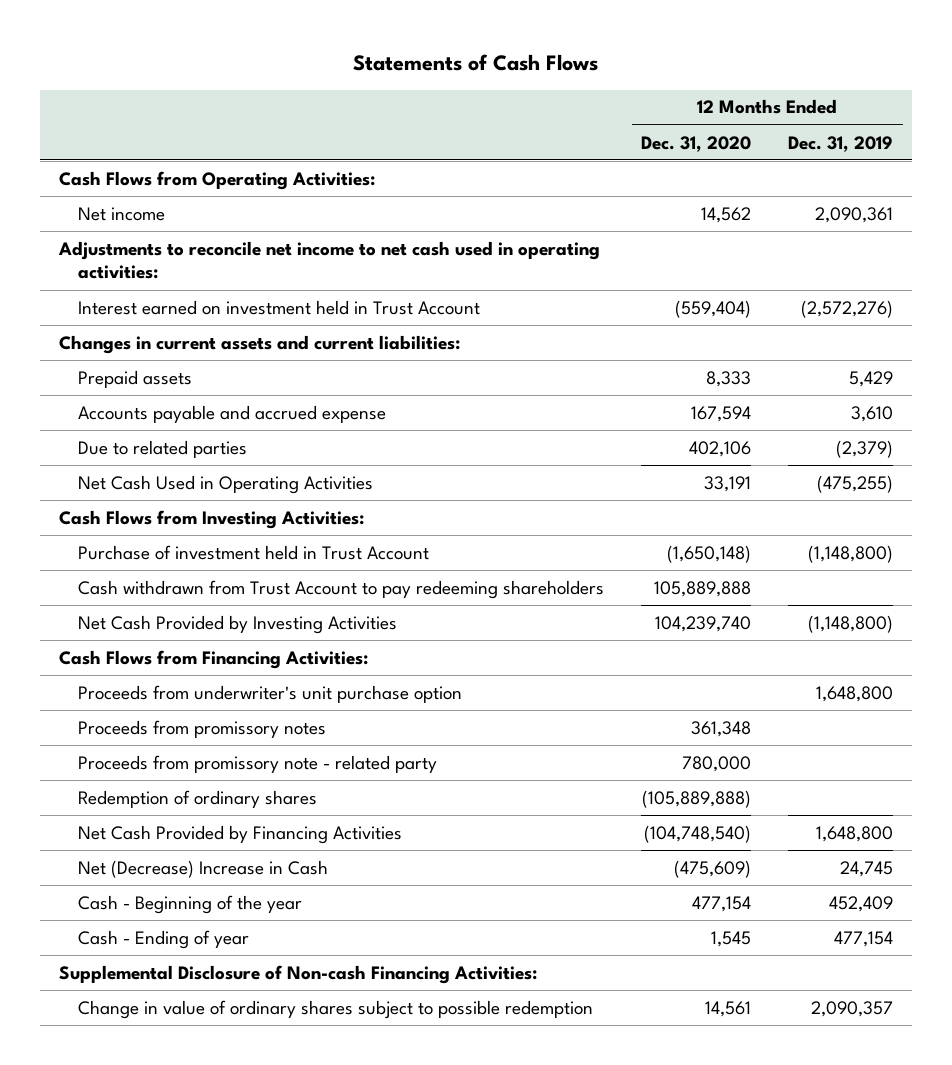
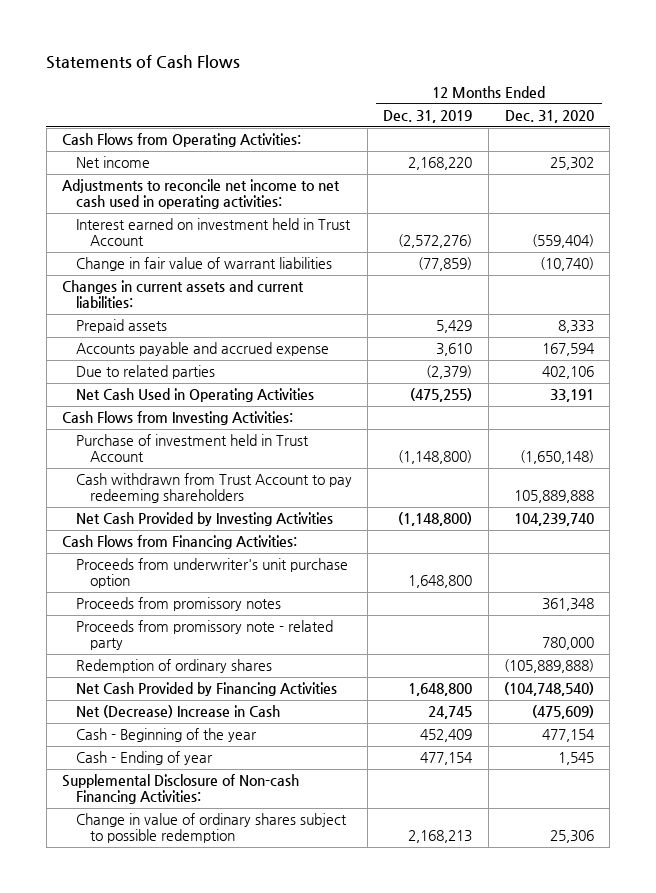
[701,206,752,223] 14,562 -> [550,157,595,171] 25,302
[815,206,894,223] 2,090,361 -> [408,157,473,171] 2,168,220
none -> [75,257,332,272] Change in fair value of warrant liabilities
[705,1000,752,1017] 14,561 -> [550,829,595,843] 25,306
[811,1000,894,1017] 2,090,357 -> [408,829,473,843] 2,168,213

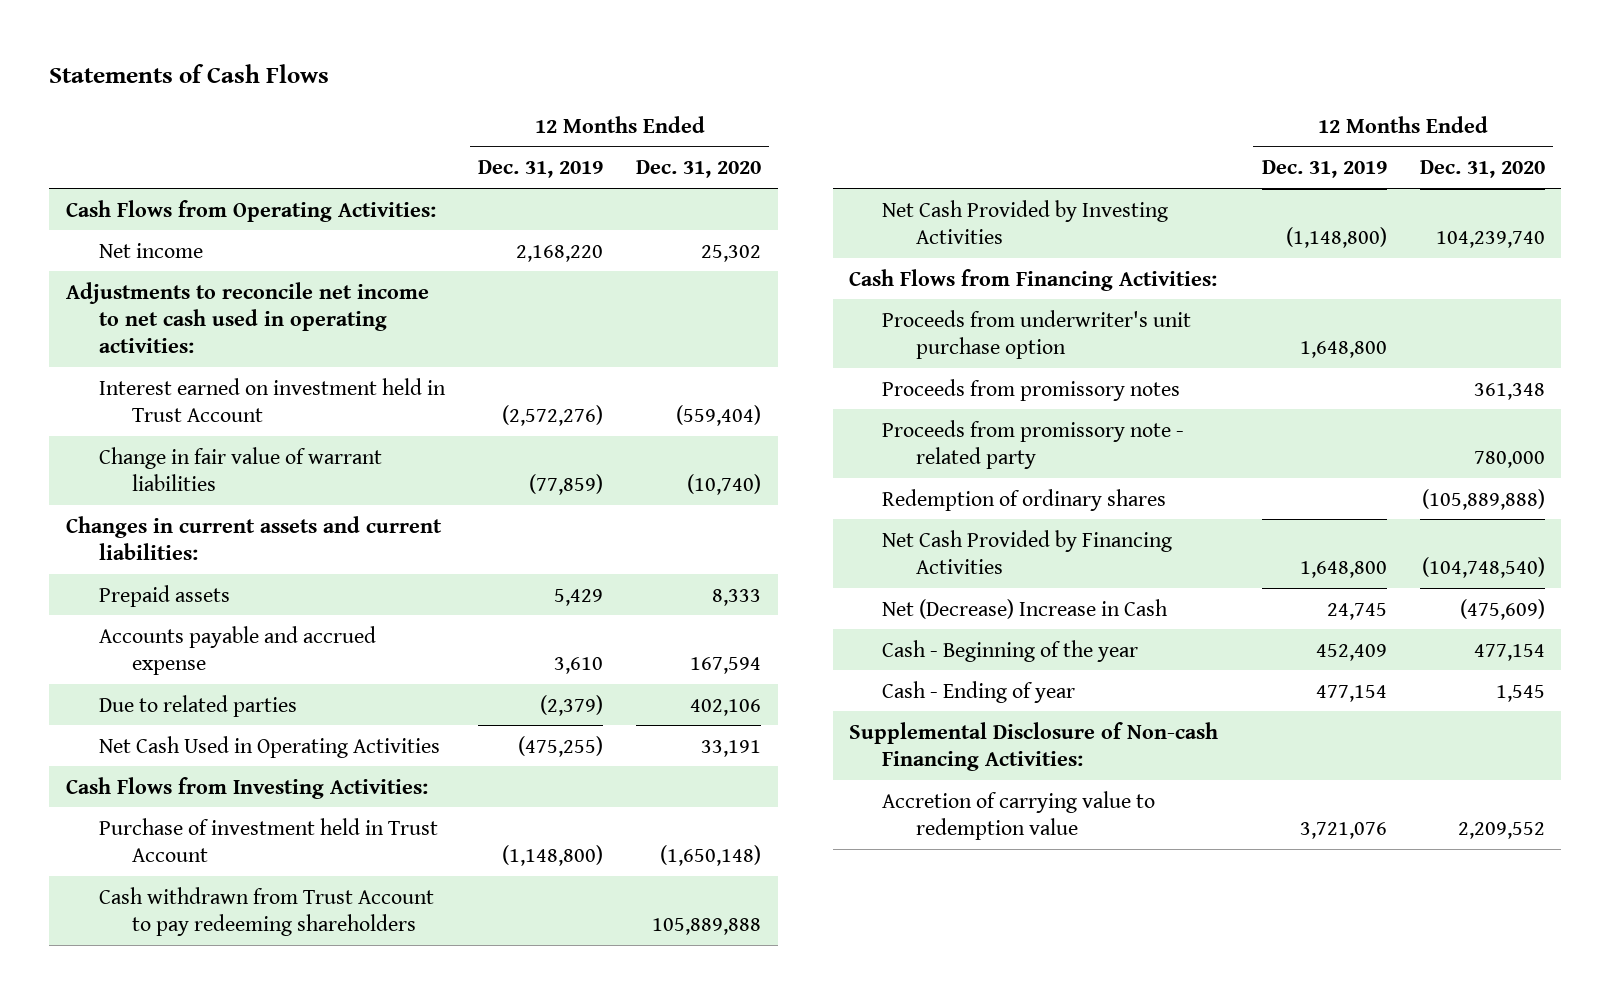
[75,813,347,843] Change in value of ordinary shares subject to possible redemption -> none
none -> [882,790,1156,840] Accretion of carrying value to redemption value

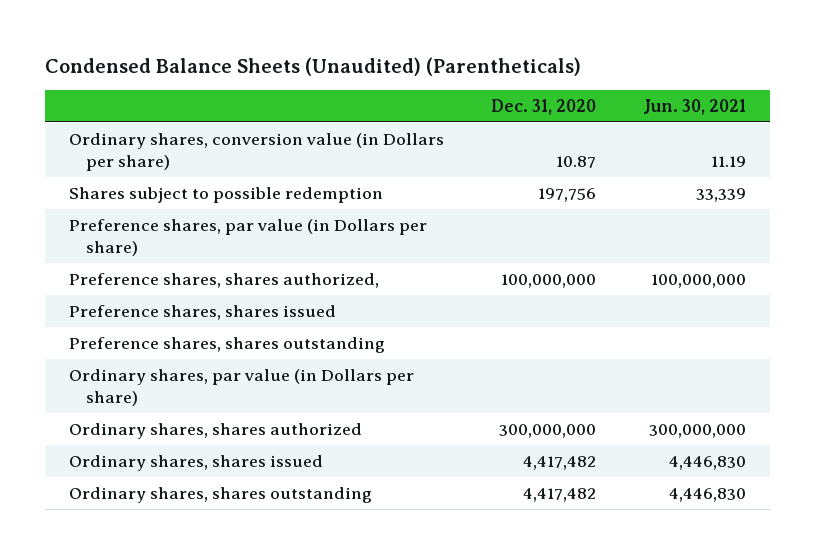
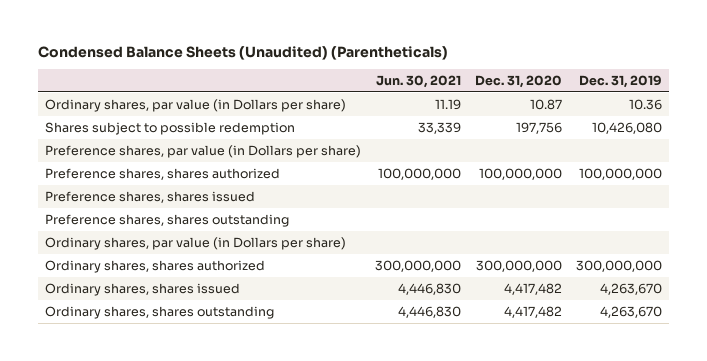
none -> [579,75,663,89] Dec. 31, 2019
[68,132,444,172] Ordinary shares, conversion value (in Dollars per share) -> [44,98,346,112] Ordinary shares, par value (in Dollars per share)
[68,272,379,288] Preference shares, shares authorized, -> [44,167,280,180] Preference shares, shares authorized

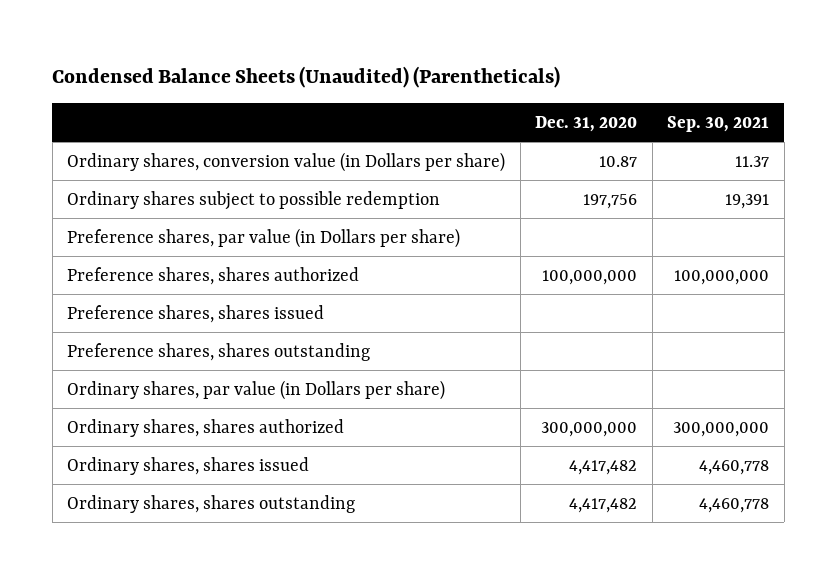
[375,75,461,89] Jun. 30, 2021 -> none
[579,75,663,89] Dec. 31, 2019 -> none
none -> [667,115,770,132] Sep. 30, 2021
[44,98,346,112] Ordinary shares, par value (in Dollars per share) -> [67,151,506,172] Ordinary shares, conversion value (in Dollars per share)
[44,121,295,135] Shares subject to possible redemption -> [67,190,441,210] Ordinary shares subject to possible redemption

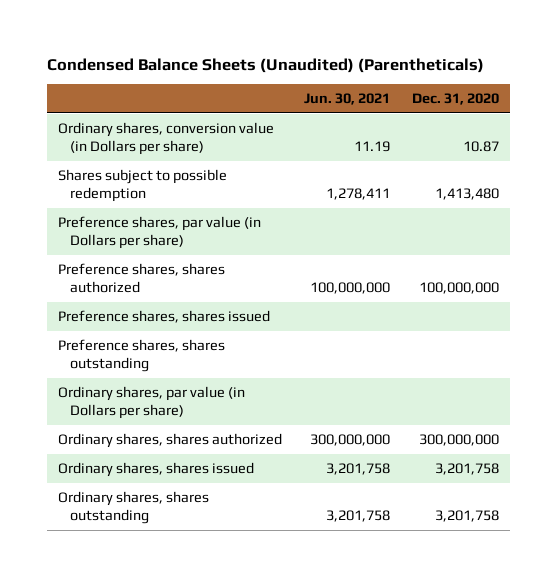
[667,115,770,132] Sep. 30, 2021 -> none
none -> [304,93,391,106] Jun. 30, 2021
[67,190,441,210] Ordinary shares subject to possible redemption -> [58,168,228,202] Shares subject to possible redemption
[583,193,638,209] 197,756 -> [434,187,499,200] 1,413,480
[569,459,638,475] 4,417,482 -> [434,462,499,475] 3,201,758
[569,497,638,513] 4,417,482 -> [434,509,499,522] 3,201,758

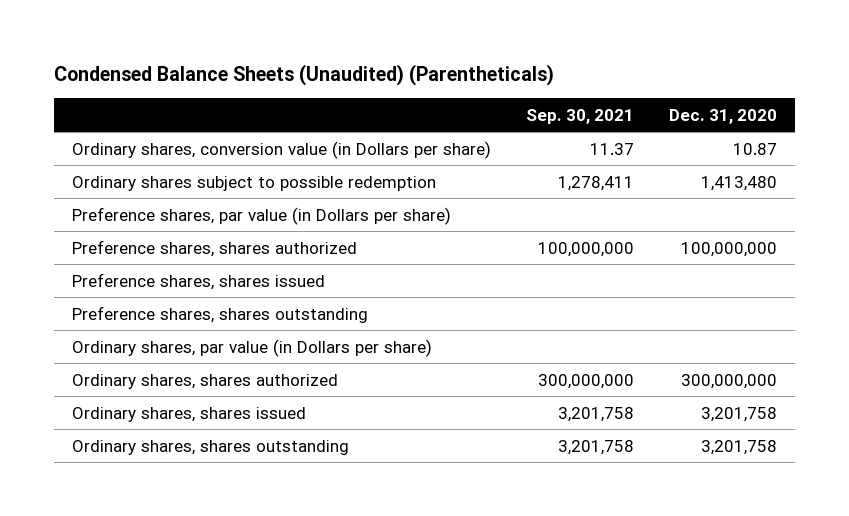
[304,93,391,106] Jun. 30, 2021 -> none
none -> [525,108,634,124] Sep. 30, 2021
[58,168,228,202] Shares subject to possible redemption -> [71,175,436,191] Ordinary shares subject to possible redemption

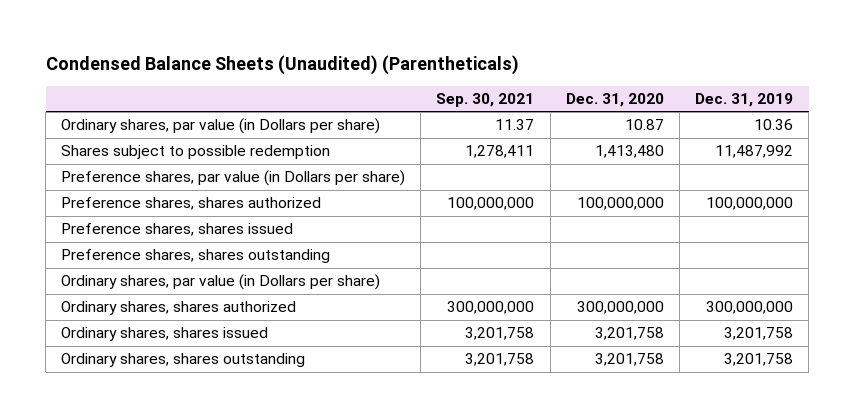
none -> [694,93,793,108] Dec. 31, 2019
[71,140,491,159] Ordinary shares, conversion value (in Dollars per share) -> [61,118,381,135] Ordinary shares, par value (in Dollars per share)
[71,175,436,191] Ordinary shares subject to possible redemption -> [61,145,331,160] Shares subject to possible redemption

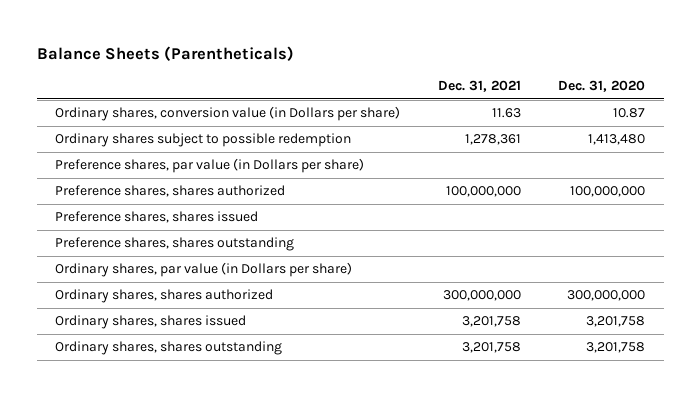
[45,54,519,75] Condensed Balance Sheets (Unaudited) (Parentheticals) -> [36,45,294,61] Balance Sheets (Parentheticals)
[436,93,535,108] Sep. 30, 2021 -> none
[694,93,793,108] Dec. 31, 2019 -> none
none -> [437,80,521,93] Dec. 31, 2021
[61,118,381,135] Ordinary shares, par value (in Dollars per share) -> [55,106,401,122] Ordinary shares, conversion value (in Dollars per share)
[61,145,331,160] Shares subject to possible redemption -> [55,133,352,148] Ordinary shares subject to possible redemption

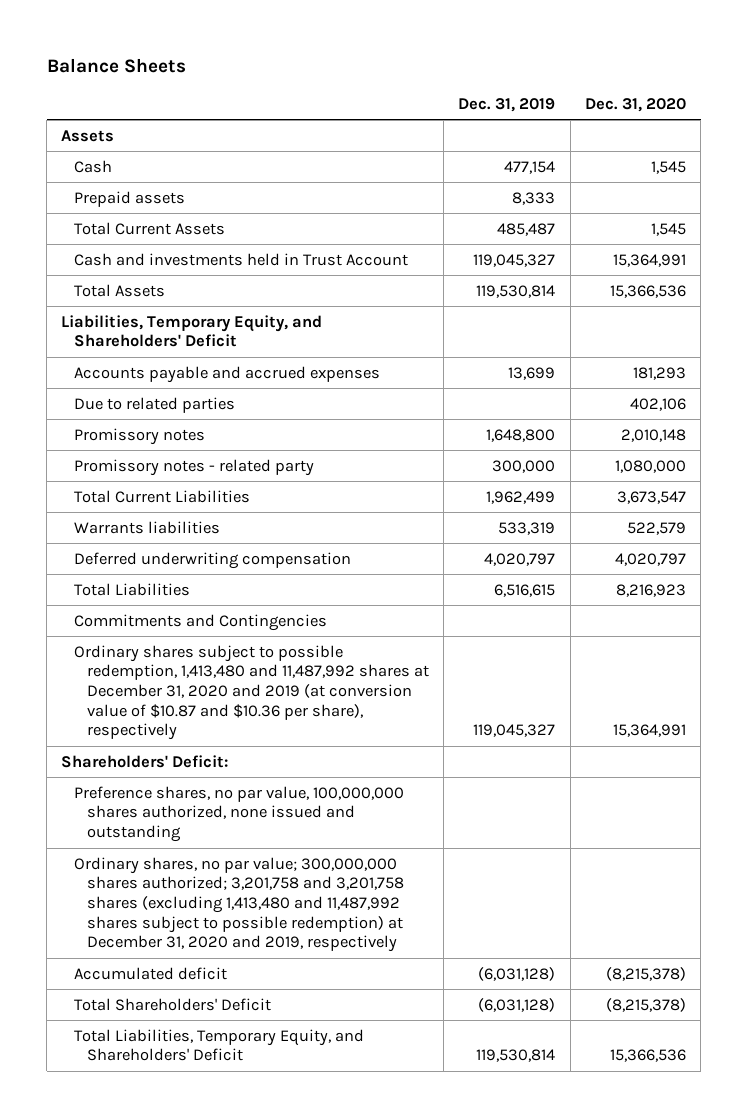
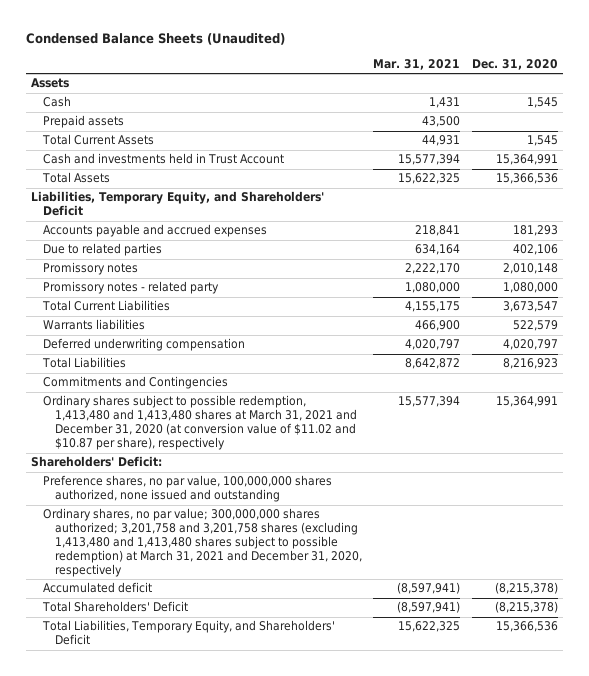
[46,57,186,73] Balance Sheets -> [25,33,285,46] Condensed Balance Sheets (Unaudited)
[458,98,556,113] Dec. 31, 2019 -> none
none -> [373,58,461,70] Mar. 31, 2021
[73,644,429,741] Ordinary shares subject to possible redemption, 1,413,480 and 11,487,992 shares at December 31, 2020 and 2019 (at conversion value of $10.87 and $10.36 per share), respectively -> [43,395,357,451] Ordinary shares subject to possible redemption, 1,413,480 and 1,413,480 shares at March 31, 2021 and December 31, 2020 (at conversion value of $11.02 and $10.87 per share), respectively
[73,856,404,953] Ordinary shares, no par value; 300,000,000 shares authorized; 3,201,758 and 3,201,758 shares (excluding 1,413,480 and 11,487,992 shares subject to possible redemption) at December 31, 2020 and 2019, respectively -> [43,508,362,578] Ordinary shares, no par value; 300,000,000 shares authorized; 3,201,758 and 3,201,758 shares (excluding 1,413,480 and 1,413,480 shares subject to possible redemption) at March 31, 2021 and December 31, 2020, respectively

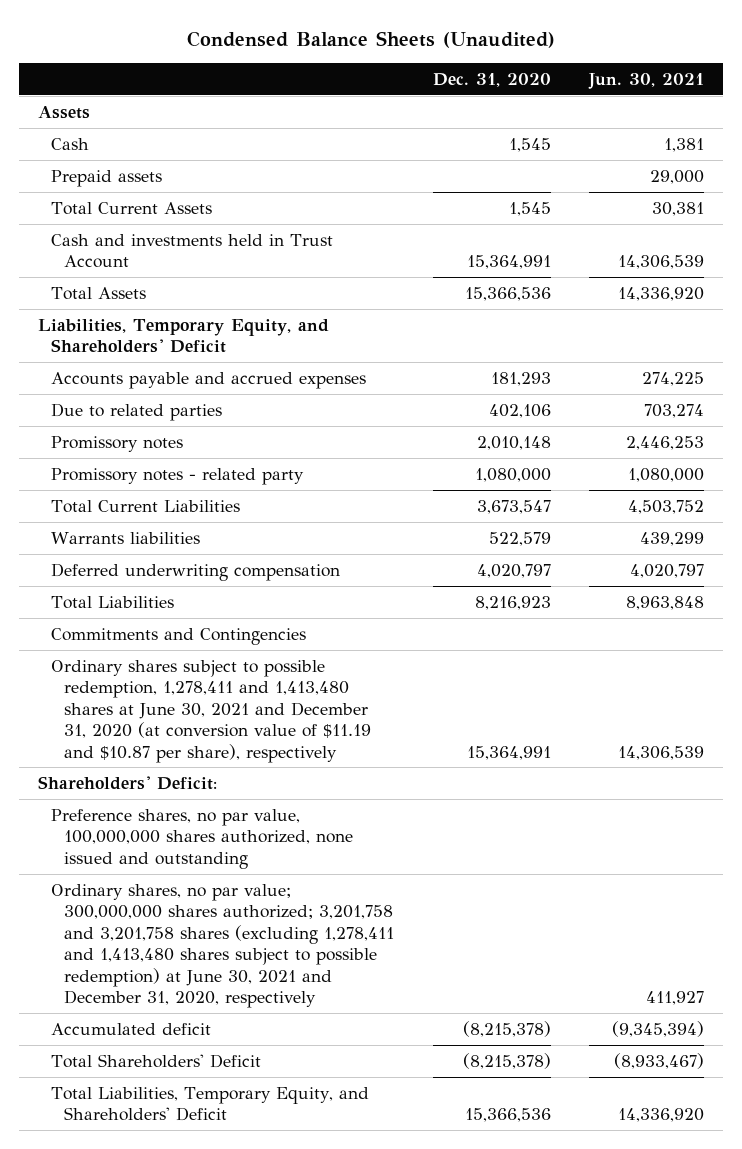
[373,58,461,70] Mar. 31, 2021 -> none
none -> [587,73,704,90] Jun. 30, 2021
[43,395,357,451] Ordinary shares subject to possible redemption, 1,413,480 and 1,413,480 shares at March 31, 2021 and December 31, 2020 (at conversion value of $11.02 and $10.87 per share), respectively -> [51,659,372,763] Ordinary shares subject to possible redemption, 1,278,411 and 1,413,480 shares at June 30, 2021 and December 31, 2020 (at conversion value of $11.19 and $10.87 per share), respectively
[43,508,362,578] Ordinary shares, no par value; 300,000,000 shares authorized; 3,201,758 and 3,201,758 shares (excluding 1,413,480 and 1,413,480 shares subject to possible redemption) at March 31, 2021 and December 31, 2020, respectively -> [51,883,395,1009] Ordinary shares, no par value; 300,000,000 shares authorized; 3,201,758 and 3,201,758 shares (excluding 1,278,411 and 1,413,480 shares subject to possible redemption) at June 30, 2021 and December 31, 2020, respectively

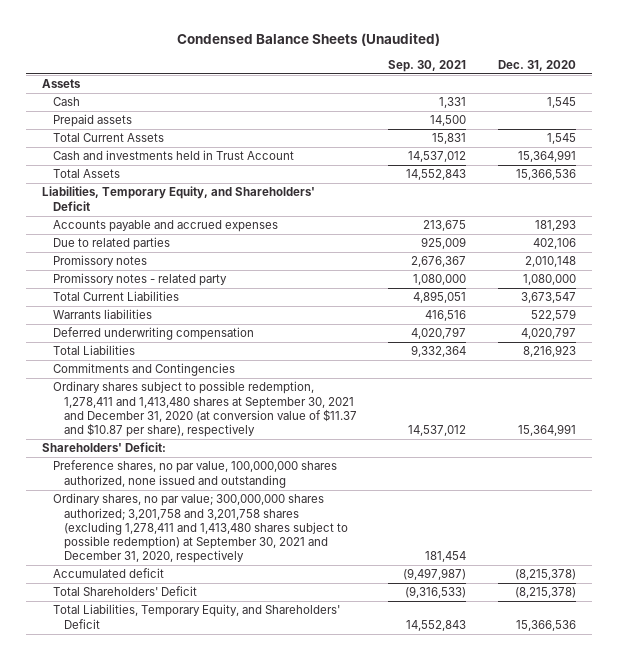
[587,73,704,90] Jun. 30, 2021 -> none
none -> [388,59,467,72] Sep. 30, 2021
[51,659,372,763] Ordinary shares subject to possible redemption, 1,278,411 and 1,413,480 shares at June 30, 2021 and December 31, 2020 (at conversion value of $11.19 and $10.87 per share), respectively -> [52,381,357,437] Ordinary shares subject to possible redemption, 1,278,411 and 1,413,480 shares at September 30, 2021 and December 31, 2020 (at conversion value of $11.37 and $10.87 per share), respectively
[51,883,395,1009] Ordinary shares, no par value; 300,000,000 shares authorized; 3,201,758 and 3,201,758 shares (excluding 1,278,411 and 1,413,480 shares subject to possible redemption) at June 30, 2021 and December 31, 2020, respectively -> [52,493,348,563] Ordinary shares, no par value; 300,000,000 shares authorized; 3,201,758 and 3,201,758 shares (excluding 1,278,411 and 1,413,480 shares subject to possible redemption) at September 30, 2021 and December 31, 2020, respectively

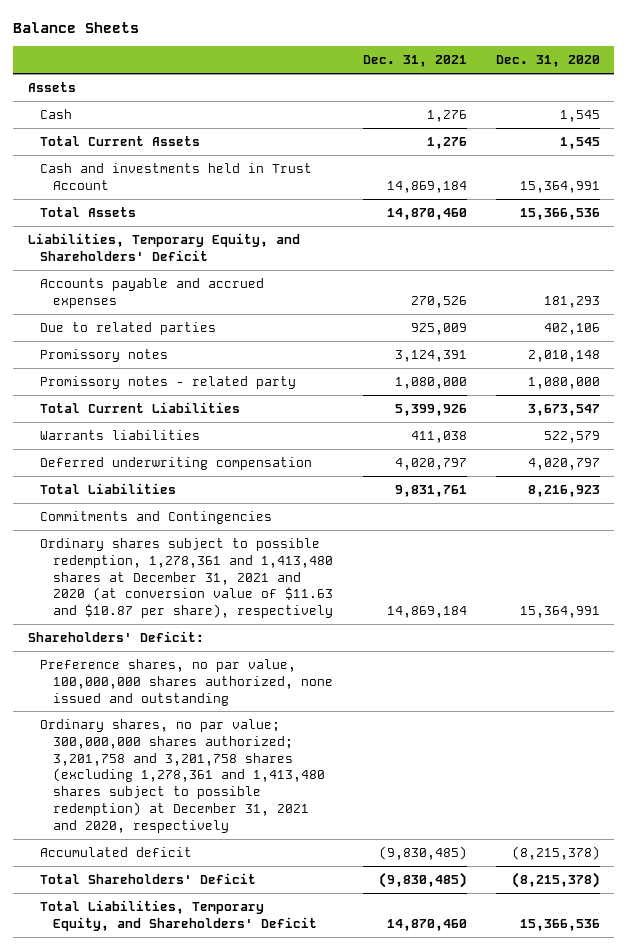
[177,32,441,46] Condensed Balance Sheets (Unaudited) -> [13,22,140,34] Balance Sheets
[388,59,467,72] Sep. 30, 2021 -> none
none -> [362,55,467,68] Dec. 31, 2021
[52,114,132,128] Prepaid assets -> none
[52,381,357,437] Ordinary shares subject to possible redemption, 1,278,411 and 1,413,480 shares at September 30, 2021 and December 31, 2020 (at conversion value of $11.37 and $10.87 per share), respectively -> [40,537,334,619] Ordinary shares subject to possible redemption, 1,278,361 and 1,413,480 shares at December 31, 2021 and 2020 (at conversion value of $11.63 and $10.87 per share), respectively
[52,493,348,563] Ordinary shares, no par value; 300,000,000 shares authorized; 3,201,758 and 3,201,758 shares (excluding 1,278,411 and 1,413,480 shares subject to possible redemption) at September 30, 2021 and December 31, 2020, respectively -> [40,718,326,833] Ordinary shares, no par value; 300,000,000 shares authorized; 3,201,758 and 3,201,758 shares (excluding 1,278,361 and 1,413,480 shares subject to possible redemption) at December 31, 2021 and 2020, respectively

